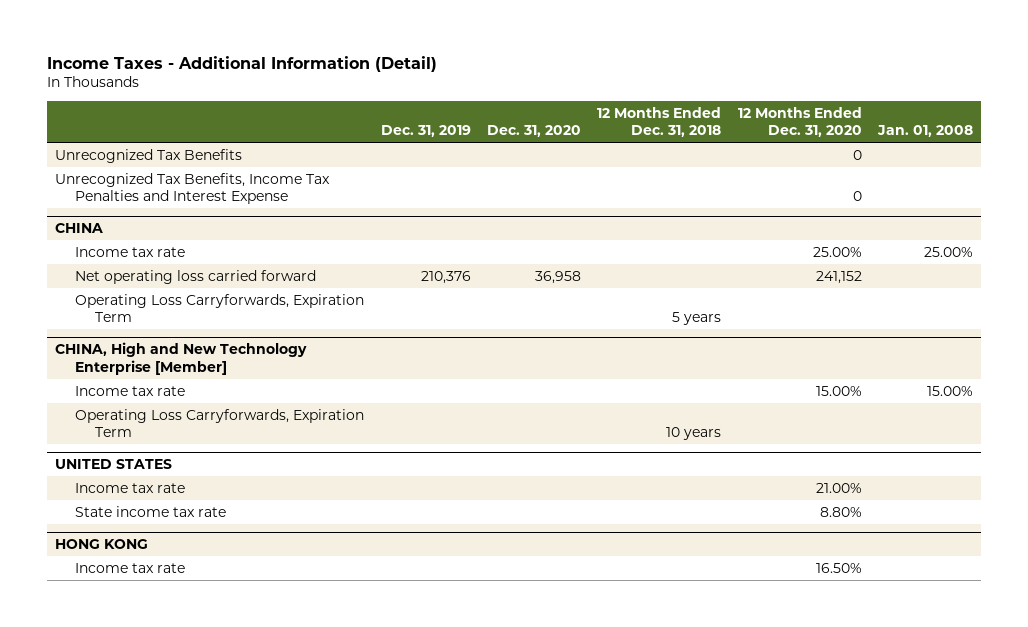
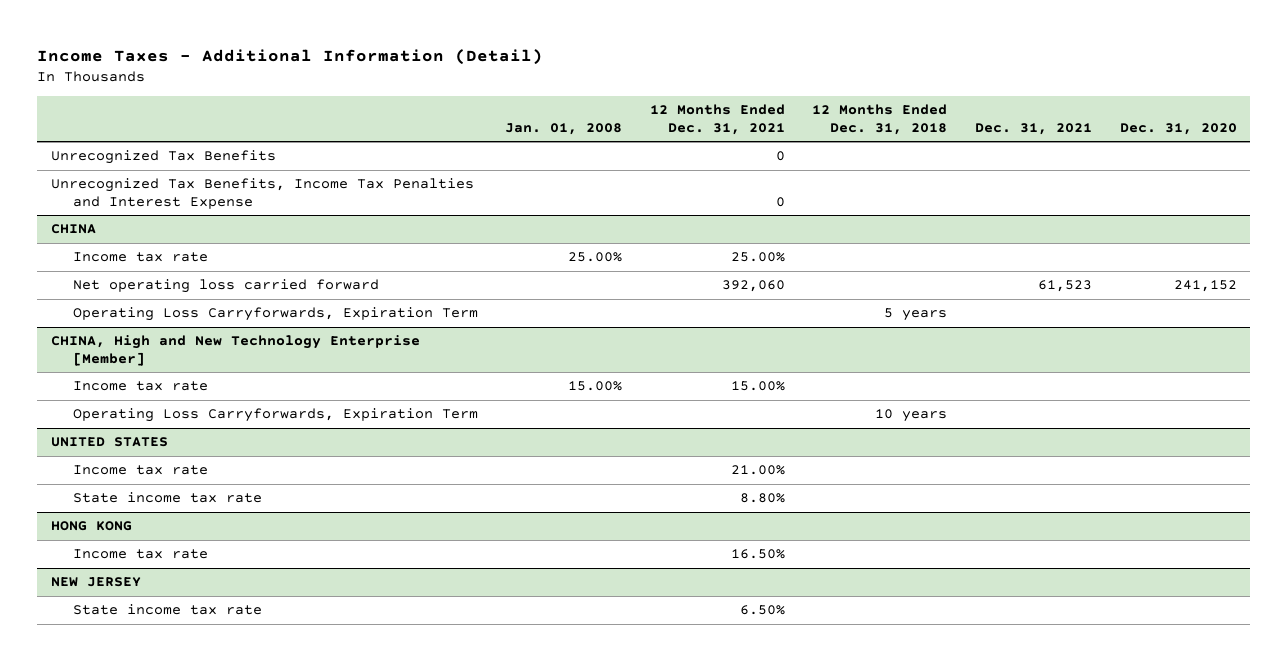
[380,125,471,138] Dec. 31, 2019 -> none
[737,106,862,138] 12 Months Ended Dec. 31, 2020 -> none
none -> [649,104,785,135] 12 Months Ended Dec. 31, 2021
none -> [975,122,1093,135] Dec. 31, 2021
[534,270,581,284] 36,958 -> [1173,280,1237,293] 241,152
none -> [51,577,142,588] NEW JERSEY
none -> [72,604,262,616] State income tax rate

